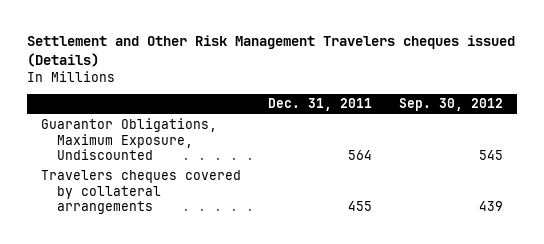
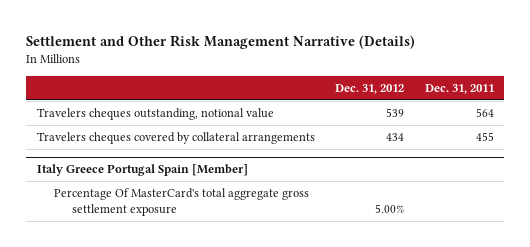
[27,35,516,68] Settlement and Other Risk Management Travelers cheques issued (Details) -> [26,35,416,50] Settlement and Other Risk Management Narrative (Details)
[399,98,504,112] Sep. 30, 2012 -> none
none -> [335,84,405,95] Dec. 31, 2012
[40,118,217,161] Guarantor Obligations, Maximum Exposure, Undiscounted -> [36,108,274,121] Travelers cheques outstanding, notional value
none -> [36,164,248,177] Italy Greece Portugal Spain [Member]
none -> [54,188,310,217] Percentage Of MasterCard's total aggregate gross settlement exposure

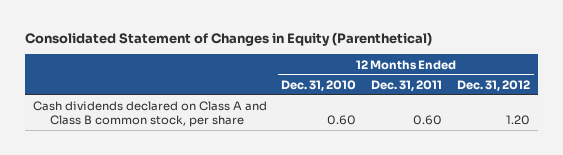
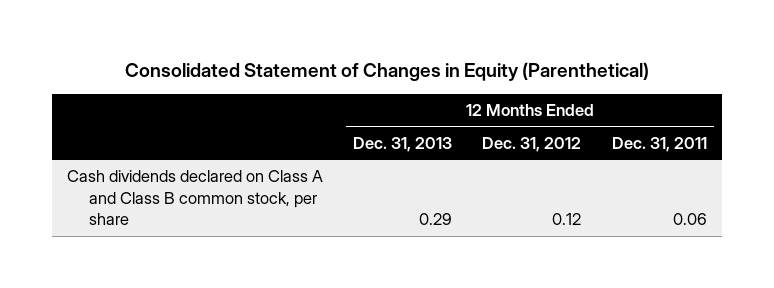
[281,79,357,91] Dec. 31, 2010 -> none
none -> [353,136,453,152] Dec. 31, 2013
[413,114,443,125] 0.60 -> [672,213,707,226] 0.06
[506,114,531,125] 1.20 -> [552,213,582,226] 0.12

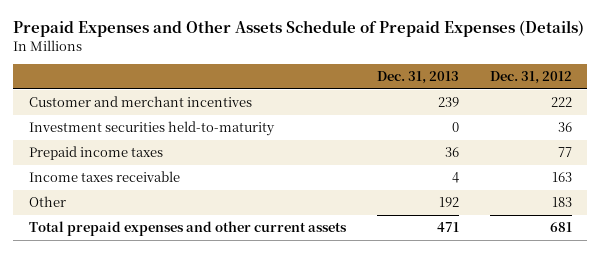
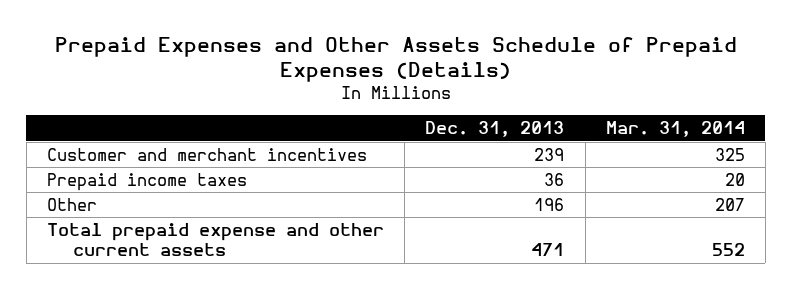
[489,70,572,84] Dec. 31, 2012 -> none
none -> [605,121,745,138] Mar. 31, 2014
[28,121,275,137] Investment securities held-to-maturity -> none
[28,171,180,183] Income taxes receivable -> none
[438,197,459,208] 192 -> [534,197,565,211] 196
[28,221,347,237] Total prepaid expenses and other current assets -> [46,222,384,257] Total prepaid expense and other current assets

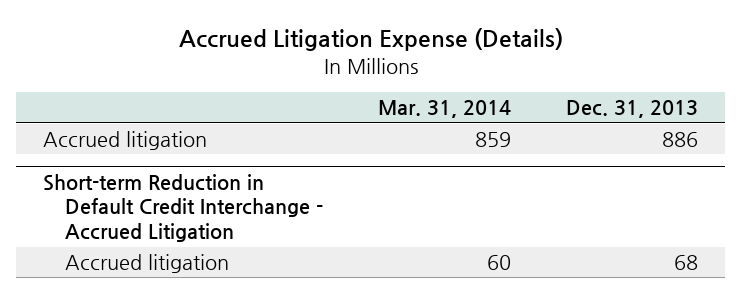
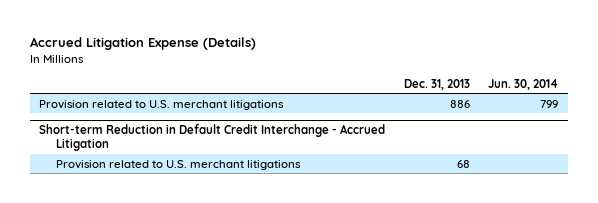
[378,100,512,119] Mar. 31, 2014 -> none
none -> [488,78,559,90] Jun. 30, 2014
[43,131,208,151] Accrued litigation -> [39,99,285,110] Provision related to U.S. merchant litigations
[65,254,230,274] Accrued litigation -> [56,159,302,170] Provision related to U.S. merchant litigations

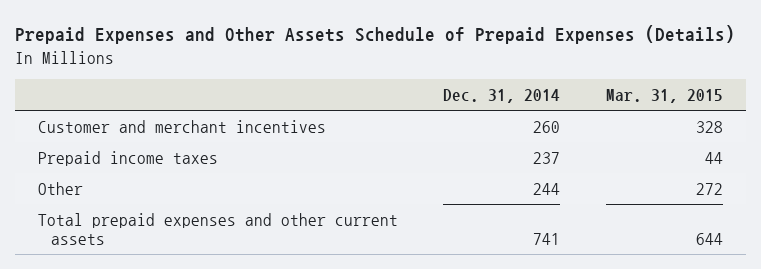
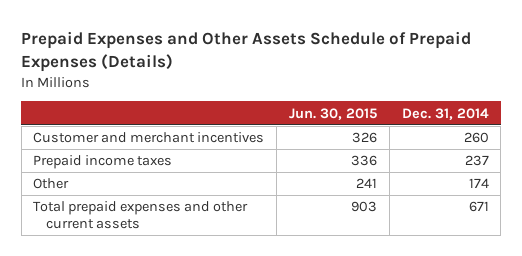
[606,89,724,104] Mar. 31, 2015 -> none
none -> [289,107,378,120] Jun. 30, 2015
[533,182,561,195] 244 -> [468,178,489,189] 174
[533,233,561,246] 741 -> [468,201,489,213] 671

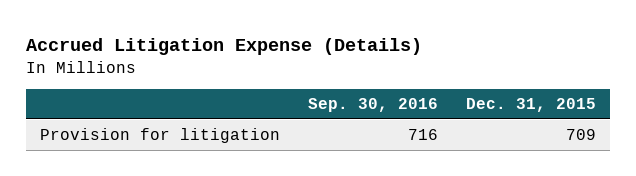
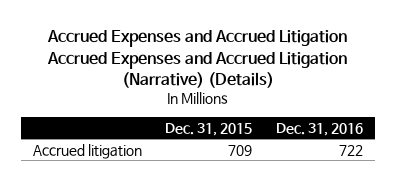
[26,37,423,55] Accrued Litigation Expense (Details) -> [46,30,347,88] Accrued Expenses and Accrued Litigation Accrued Expenses and Accrued Litigation (Narrative) (Details)
[308,97,439,112] Sep. 30, 2016 -> none
none -> [275,122,363,136] Dec. 31, 2016
[40,128,281,144] Provision for litigation -> [32,143,142,159] Accrued litigation

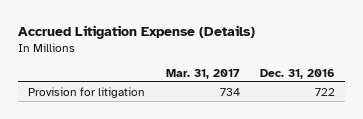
[46,30,347,88] Accrued Expenses and Accrued Litigation Accrued Expenses and Accrued Litigation (Narrative) (Details) -> [18,25,256,40] Accrued Litigation Expense (Details)
[165,122,253,136] Dec. 31, 2015 -> none
none -> [165,69,240,80] Mar. 31, 2017
[32,143,142,159] Accrued litigation -> [28,86,146,98] Provision for litigation

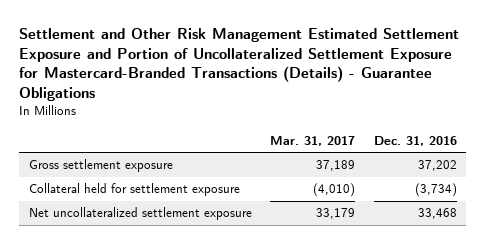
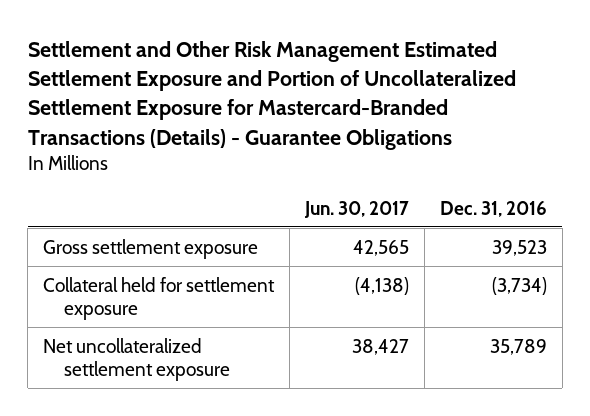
[270,135,356,146] Mar. 31, 2017 -> none
none -> [304,200,410,218] Jun. 30, 2017
[417,160,457,172] 37,202 -> [491,239,547,256] 39,523
[417,208,457,220] 33,468 -> [489,338,547,355] 35,789

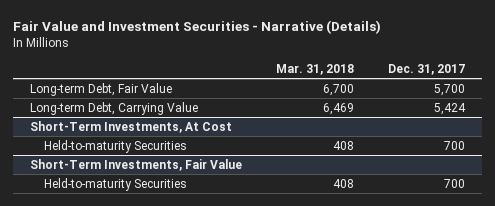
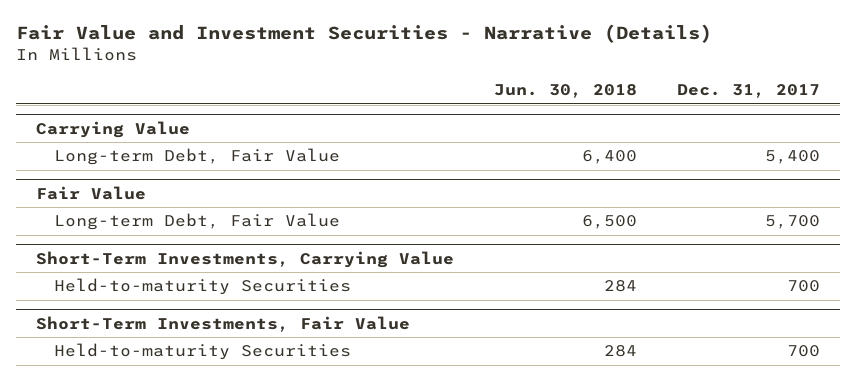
[275,64,354,76] Mar. 31, 2018 -> none
none -> [493,84,637,99] Jun. 30, 2018
none -> [35,120,190,138] Carrying Value
none -> [53,148,340,166] Long-term Debt, Fair Value
none -> [35,185,146,200] Fair Value
[29,101,198,115] Long-term Debt, Carrying Value -> none
[29,120,232,133] Short-Term Investments, At Cost -> none
none -> [35,250,454,268] Short-Term Investments, Carrying Value

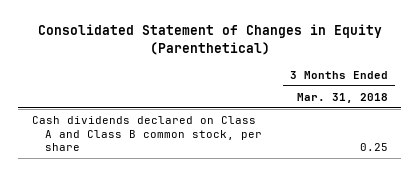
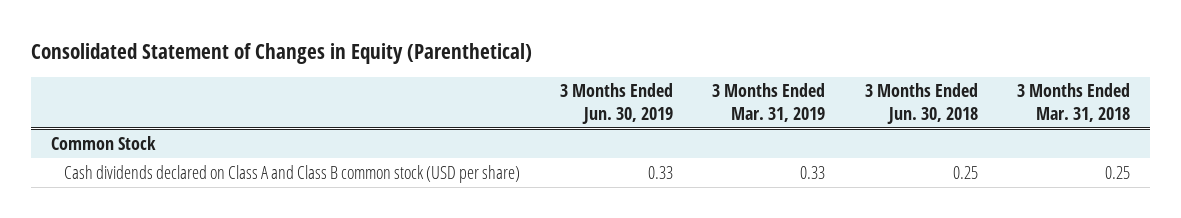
none -> [559,83,673,124] 3 Months Ended Jun. 30, 2019
none -> [712,83,826,122] 3 Months Ended Mar. 31, 2019
none -> [864,83,978,124] 3 Months Ended Jun. 30, 2018
none -> [50,135,156,150] Common Stock
[31,116,263,152] Cash dividends declared on Class A and Class B common stock, per share -> [64,164,521,183] Cash dividends declared on Class A and Class B common stock (USD per share)

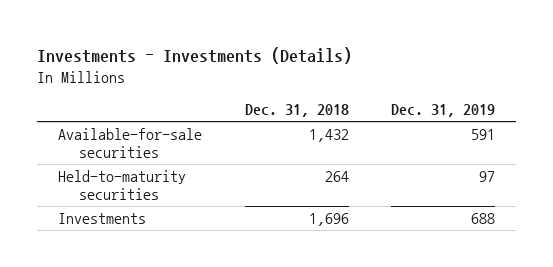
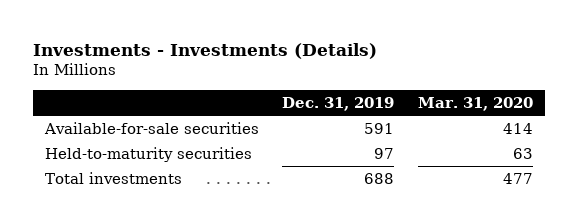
[244,104,349,118] Dec. 31, 2018 -> none
none -> [417,96,533,111] Mar. 31, 2020
[58,212,147,224] Investments -> [44,171,182,184] Total investments

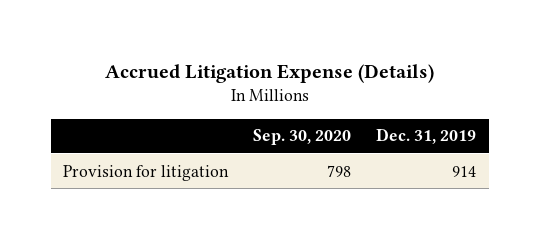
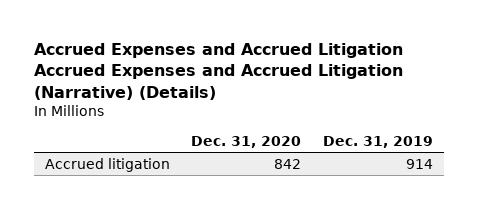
[104,63,434,83] Accrued Litigation Expense (Details) -> [33,43,403,100] Accrued Expenses and Accrued Litigation Accrued Expenses and Accrued Litigation (Narrative) (Details)
[253,129,352,146] Sep. 30, 2020 -> none
none -> [191,136,302,149] Dec. 31, 2020
[63,164,230,181] Provision for litigation -> [44,158,170,173] Accrued litigation

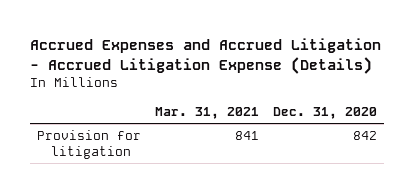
[33,43,403,100] Accrued Expenses and Accrued Litigation Accrued Expenses and Accrued Litigation (Narrative) (Details) -> [30,37,382,74] Accrued Expenses and Accrued Litigation - Accrued Litigation Expense (Details)
[323,136,434,149] Dec. 31, 2019 -> none
none -> [154,106,259,119] Mar. 31, 2021
[44,158,170,173] Accrued litigation -> [37,130,142,159] Provision for litigation

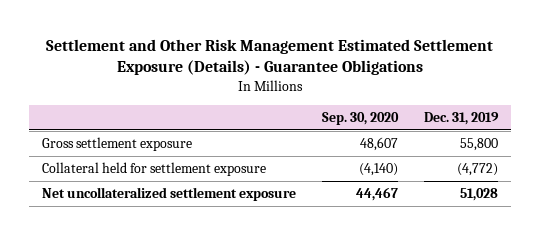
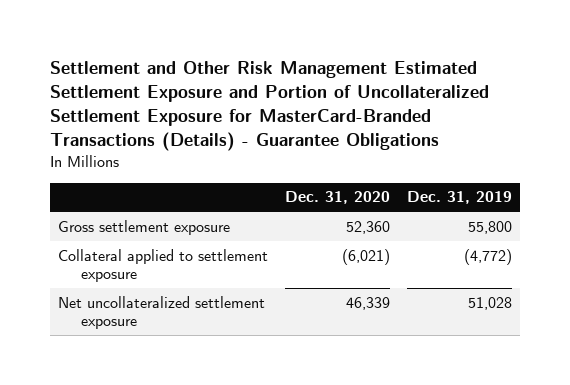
[46,38,494,76] Settlement and Other Risk Management Estimated Settlement Exposure (Details) - Guarantee Obligations -> [49,61,489,152] Settlement and Other Risk Management Estimated Settlement Exposure and Portion of Uncollateralized Settlement Exposure for MasterCard-Branded Transactions (Details) - Guarantee Obligations
[322,111,400,125] Sep. 30, 2020 -> none
none -> [285,191,391,205] Dec. 31, 2020
[42,162,267,177] Collateral held for settlement exposure -> [58,248,269,282] Collateral applied to settlement exposure

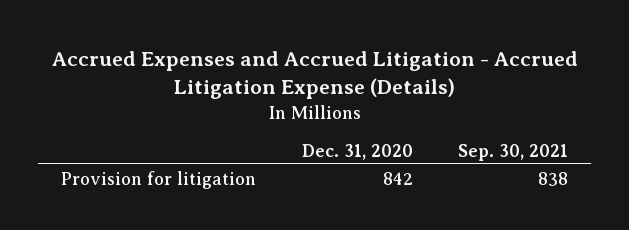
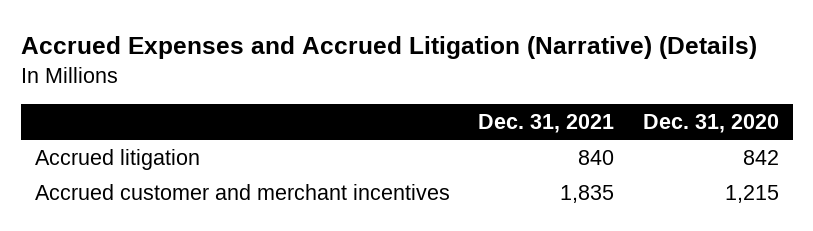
[51,51,578,100] Accrued Expenses and Accrued Litigation - Accrued Litigation Expense (Details) -> [20,35,757,59] Accrued Expenses and Accrued Litigation (Narrative) (Details)
[458,143,569,161] Sep. 30, 2021 -> none
none -> [478,114,615,134] Dec. 31, 2021
[60,170,256,189] Provision for litigation -> [34,148,200,170] Accrued litigation
none -> [34,183,450,200] Accrued customer and merchant incentives

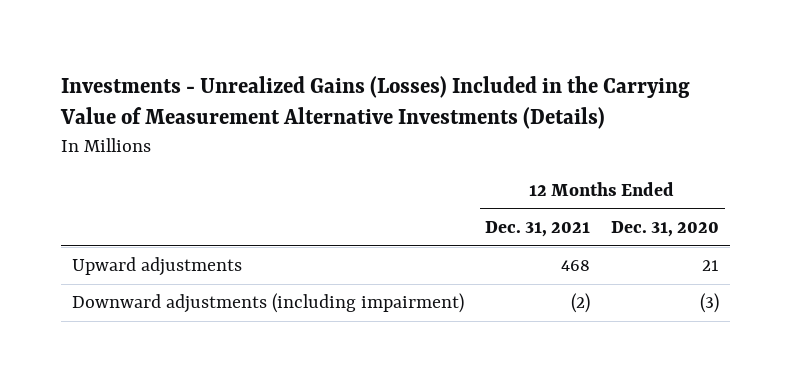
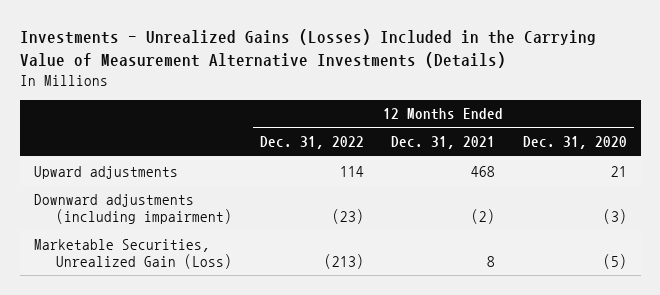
none -> [259,136,364,150] Dec. 31, 2022
none -> [33,238,232,269] Marketable Securities, Unrealized Gain (Loss)

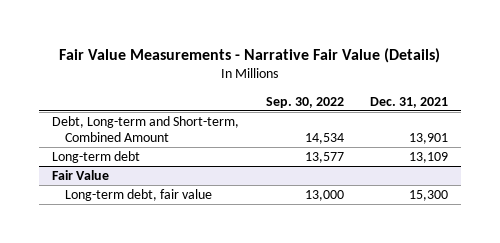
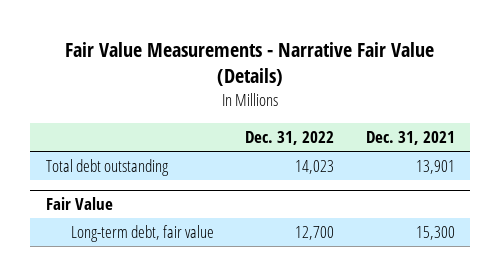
[265,96,344,108] Sep. 30, 2022 -> none
none -> [245,131,335,146] Dec. 31, 2022
[52,151,141,164] Long-term debt -> none
[52,116,240,143] Debt, Long-term and Short-term, Combined Amount -> [46,159,170,177] Total debt outstanding

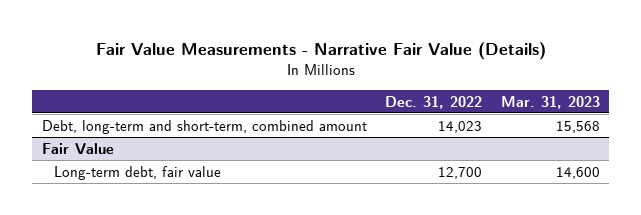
[365,131,455,146] Dec. 31, 2021 -> none
none -> [500,95,600,109] Mar. 31, 2023
[46,159,170,177] Total debt outstanding -> [41,119,367,134] Debt, long-term and short-term, combined amount

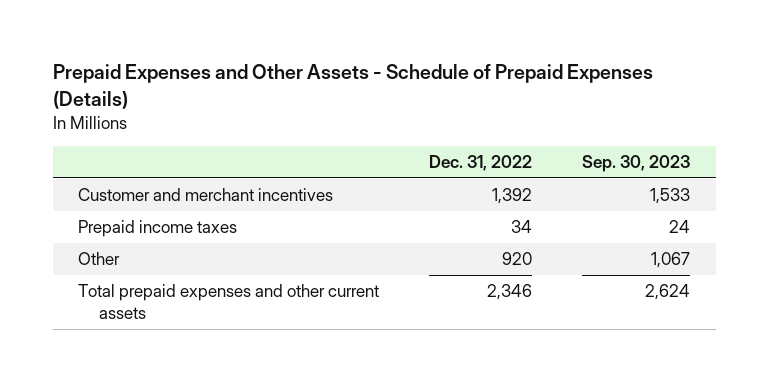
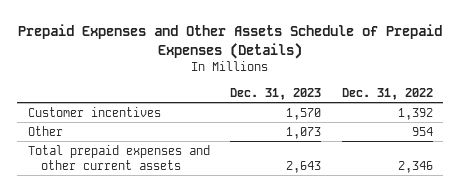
[52,64,653,109] Prepaid Expenses and Other Assets - Schedule of Prepaid Expenses (Details) -> [18,24,443,59] Prepaid Expenses and Other Assets Schedule of Prepaid Expenses (Details)
[582,155,691,173] Sep. 30, 2023 -> none
none -> [230,87,322,100] Dec. 31, 2023
[77,220,237,238] Prepaid income taxes -> none
[77,188,333,202] Customer and merchant incentives -> [27,106,161,117] Customer incentives
[502,252,533,266] 920 -> [411,126,433,136] 954

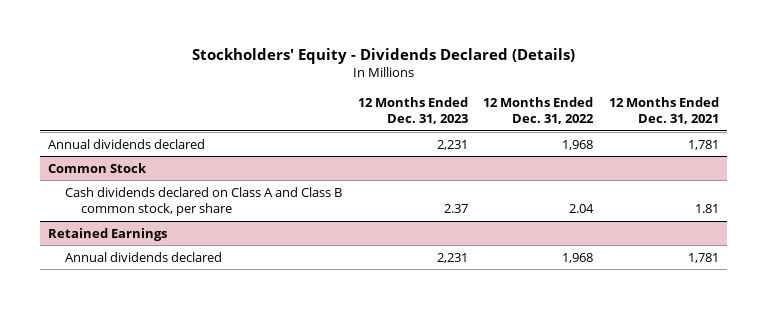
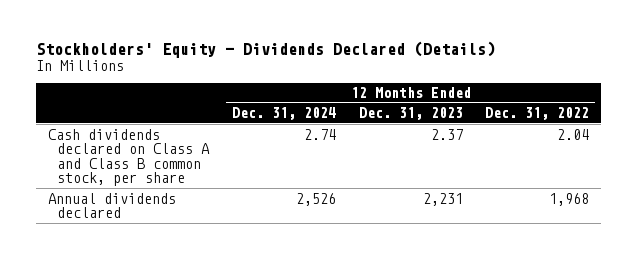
[608,96,719,125] 12 Months Ended Dec. 31, 2021 -> none
none -> [231,107,336,121] Dec. 31, 2024
[48,138,206,149] Annual dividends declared -> none
[48,162,148,173] Common Stock -> none
[48,227,168,241] Retained Earnings -> none

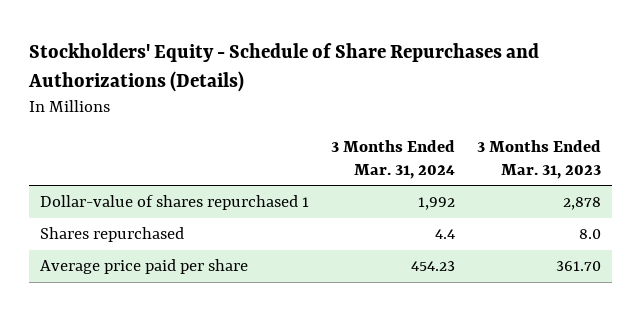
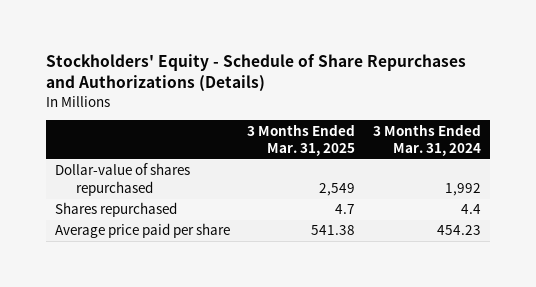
[476,140,601,179] 3 Months Ended Mar. 31, 2023 -> none
none -> [247,123,356,157] 3 Months Ended Mar. 31, 2025
[39,195,309,211] Dollar-value of shares repurchased 1 -> [54,163,190,197] Dollar-value of shares repurchased

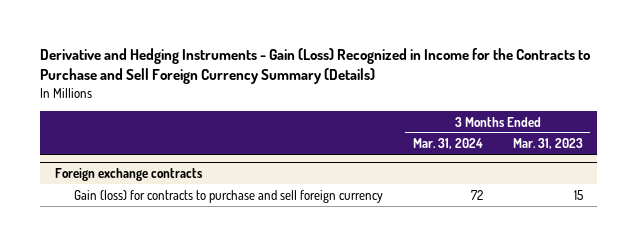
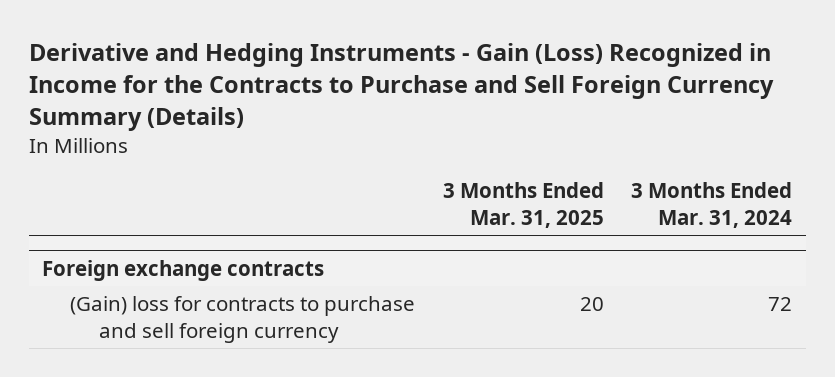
[512,138,583,150] Mar. 31, 2023 -> none
none -> [442,182,604,229] 3 Months Ended Mar. 31, 2025
[73,189,383,203] Gain (loss) for contracts to purchase and sell foreign currency -> [70,296,416,344] (Gain) loss for contracts to purchase and sell foreign currency

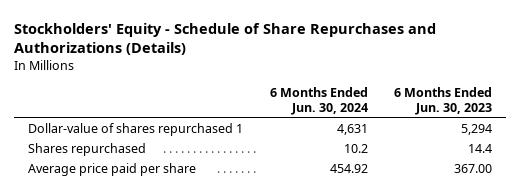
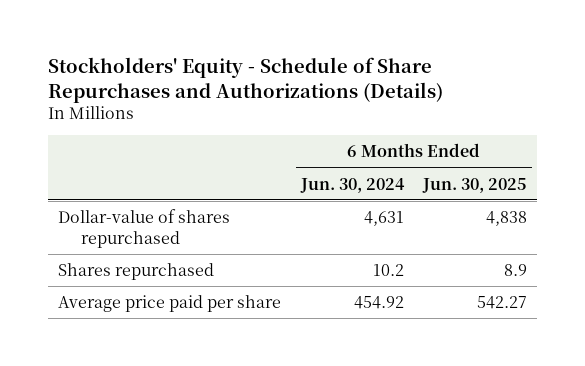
[394,86,493,116] 6 Months Ended Jun. 30, 2023 -> none
none -> [422,177,528,193] Jun. 30, 2025
[27,123,243,137] Dollar-value of shares repurchased 1 -> [57,208,230,248] Dollar-value of shares repurchased

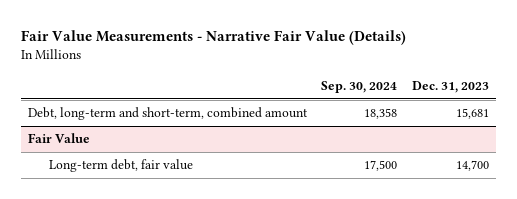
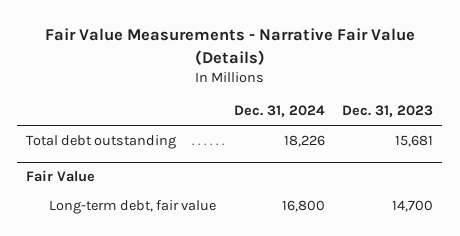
[321,80,398,93] Sep. 30, 2024 -> none
none -> [233,105,325,118] Dec. 31, 2024
[27,107,308,121] Debt, long-term and short-term, combined amount -> [26,134,177,149] Total debt outstanding

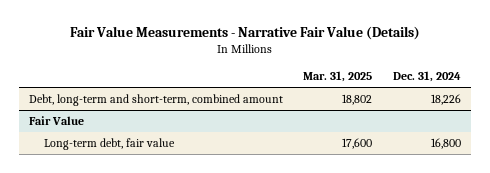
[342,105,434,118] Dec. 31, 2023 -> none
none -> [303,71,373,83] Mar. 31, 2025
[26,134,177,149] Total debt outstanding -> [29,94,284,107] Debt, long-term and short-term, combined amount

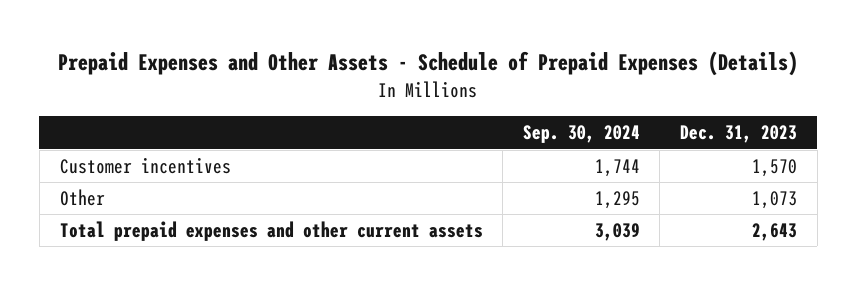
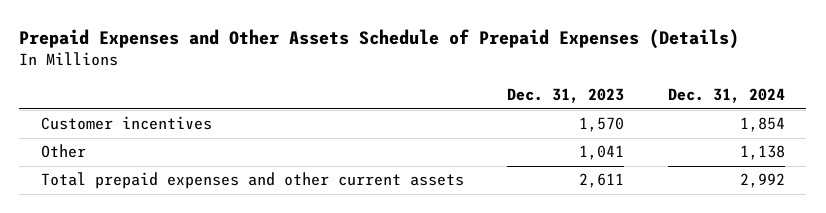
[58,51,799,77] Prepaid Expenses and Other Assets - Schedule of Prepaid Expenses (Details) -> [19,28,740,49] Prepaid Expenses and Other Assets Schedule of Prepaid Expenses (Details)
[522,125,640,144] Sep. 30, 2024 -> none
none -> [667,88,785,104] Dec. 31, 2024
[752,191,798,210] 1,073 -> [579,145,625,161] 1,041
[752,223,798,242] 2,643 -> [579,173,625,189] 2,611

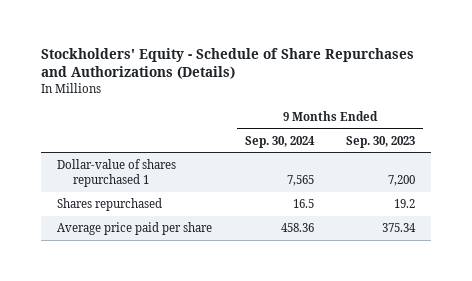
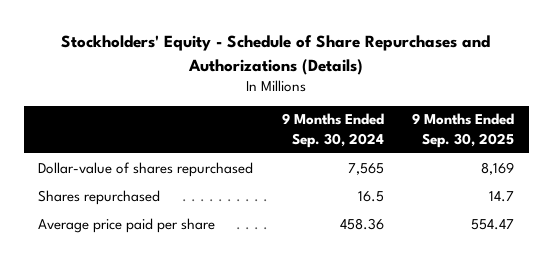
[346,135,416,148] Sep. 30, 2023 -> none
none -> [412,113,515,148] 9 Months Ended Sep. 30, 2025
[57,159,177,188] Dollar-value of shares repurchased 1 -> [38,161,254,177] Dollar-value of shares repurchased

